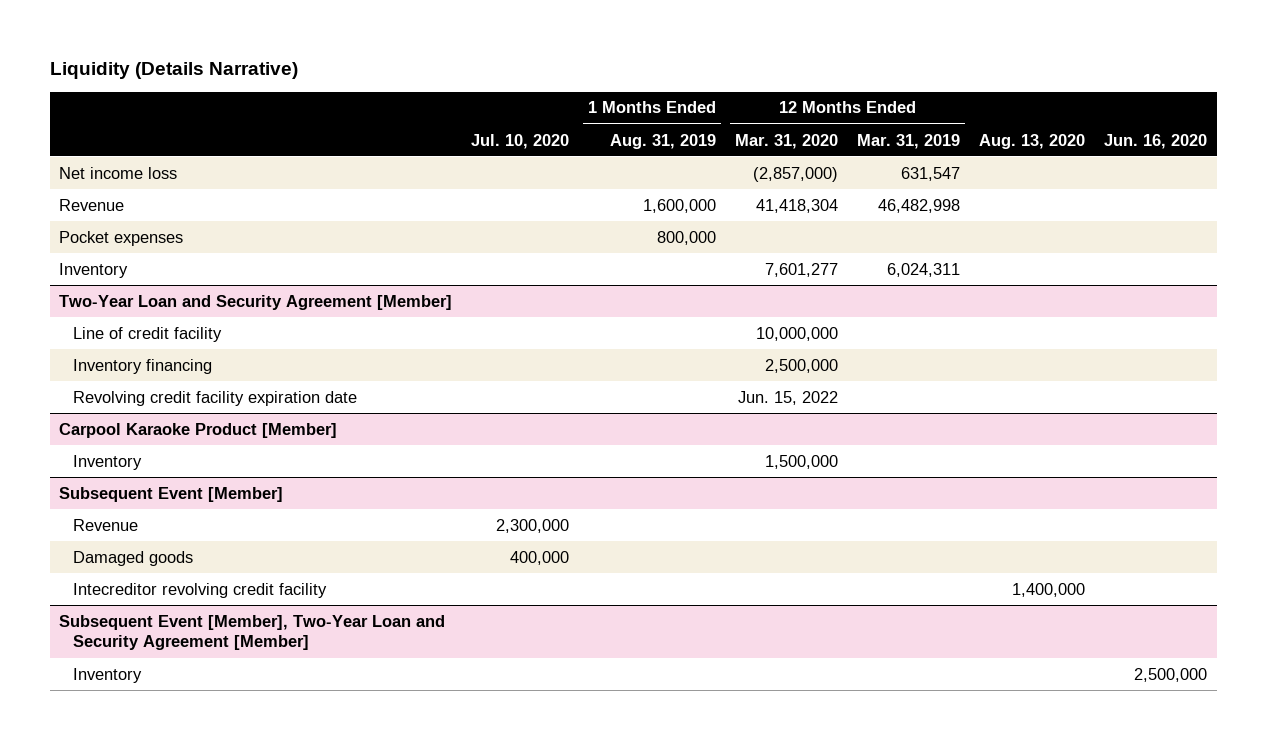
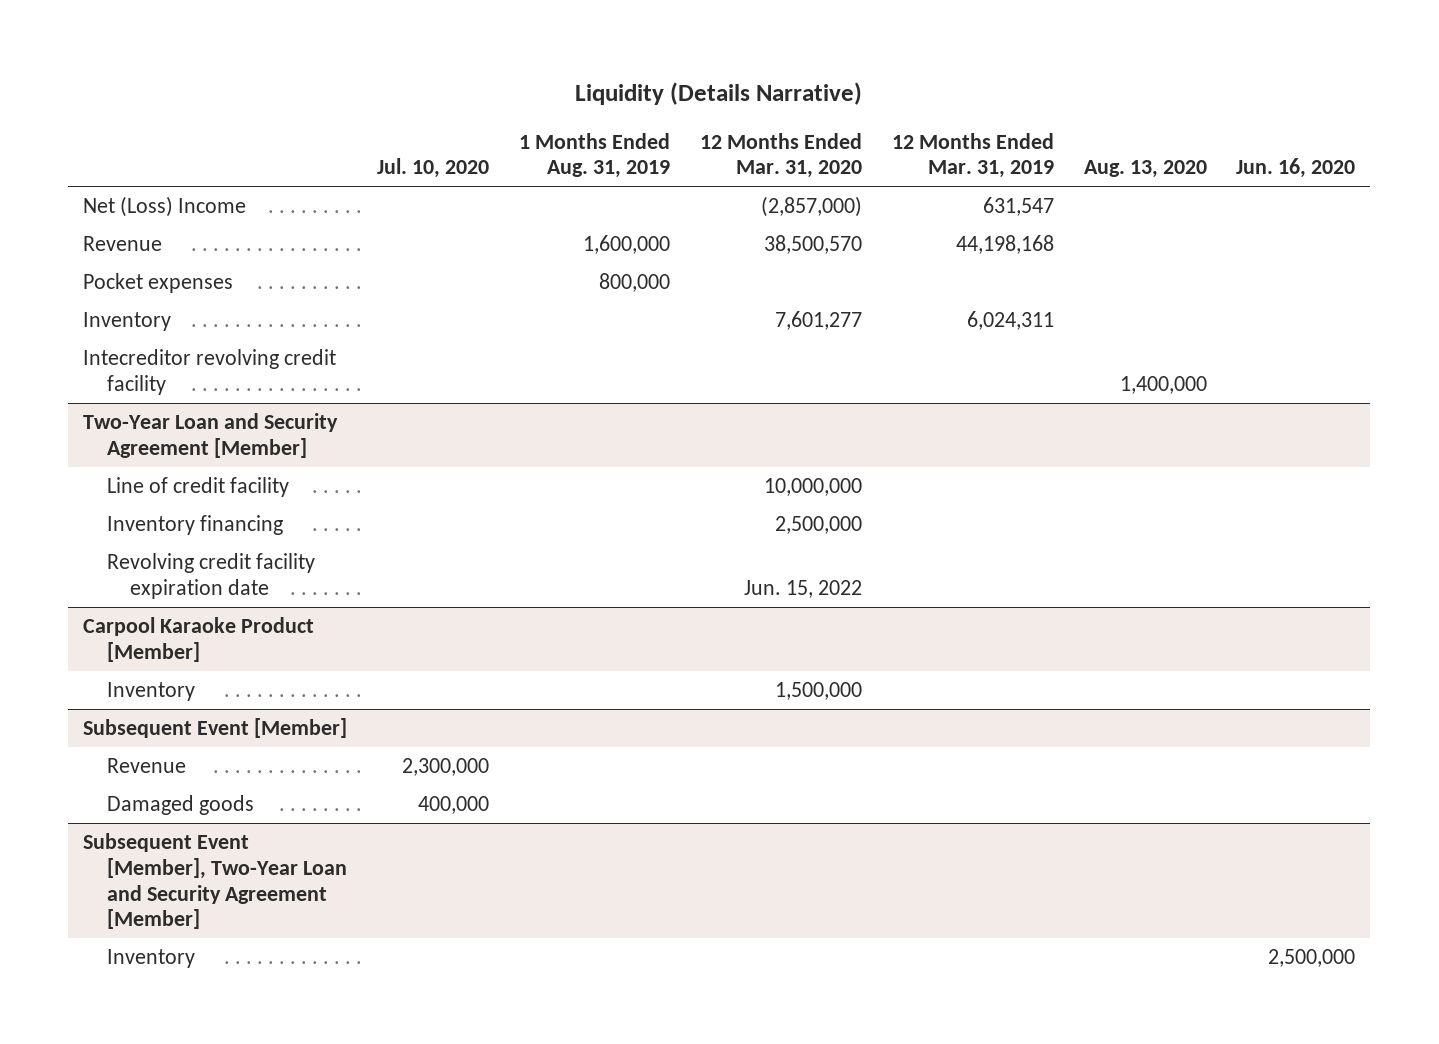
[59,166,178,179] Net income loss -> [83,196,247,218] Net (Loss) Income
[756,198,839,213] 41,418,304 -> [763,235,862,255] 38,500,570
[878,198,961,213] 46,482,998 -> [955,235,1054,255] 44,198,168
none -> [83,349,337,395] Intecreditor revolving credit facility
[73,582,328,598] Intecreditor revolving credit facility -> none

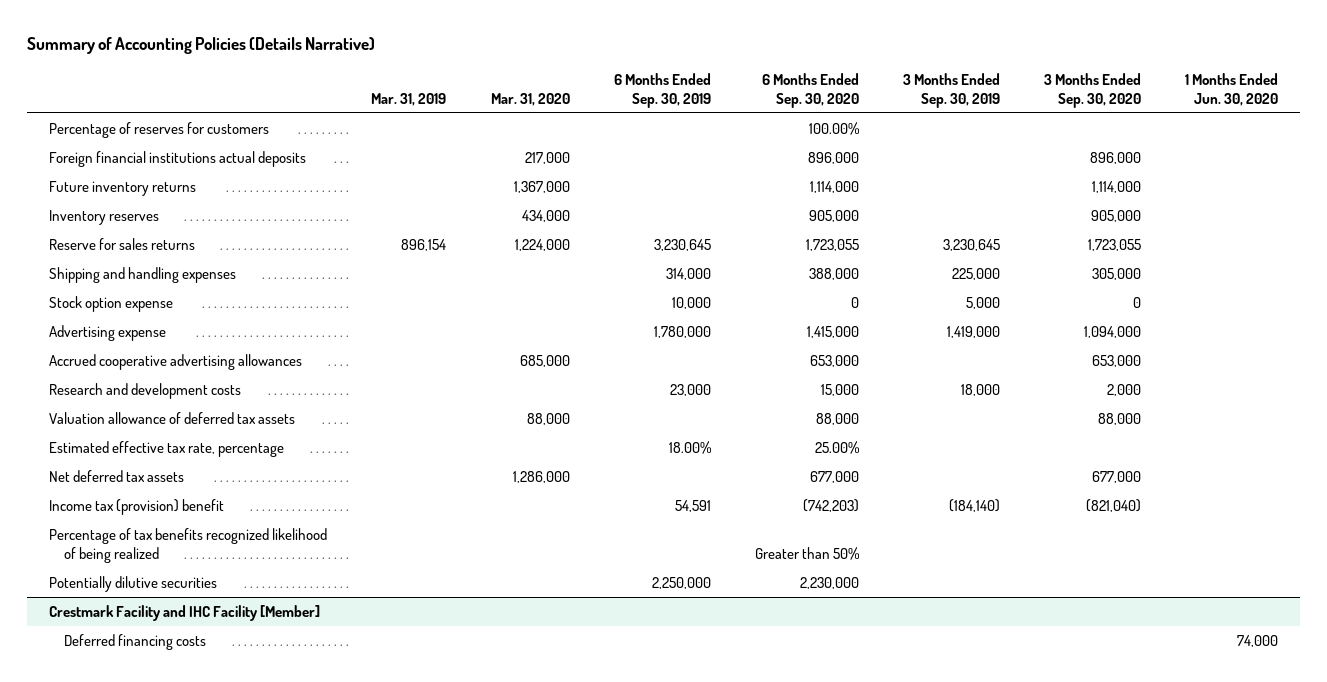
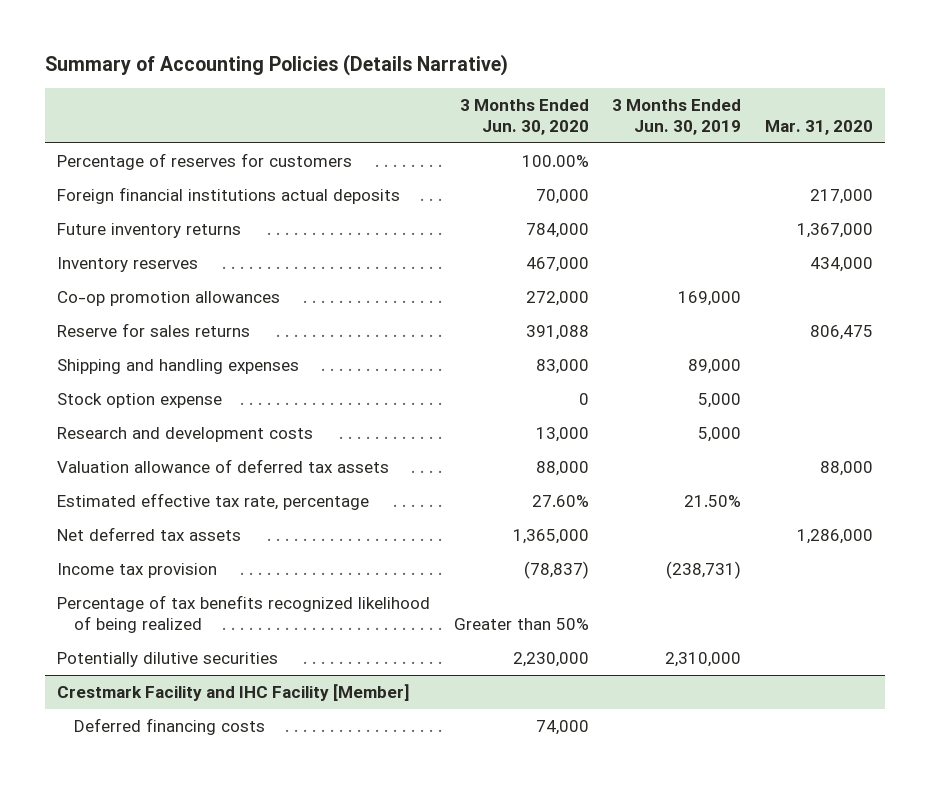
[371,92,447,106] Mar. 31, 2019 -> none
[613,72,711,108] 6 Months Ended Sep. 30, 2019 -> none
[761,72,859,108] 6 Months Ended Sep. 30, 2020 -> none
[902,72,1000,108] 3 Months Ended Sep. 30, 2019 -> none
[1043,72,1141,108] 3 Months Ended Sep. 30, 2020 -> none
[1185,72,1279,106] 1 Months Ended Jun. 30, 2020 -> none
none -> [459,99,589,135] 3 Months Ended Jun. 30, 2020
none -> [612,99,742,135] 3 Months Ended Jun. 30, 2019
none -> [56,291,280,307] Co-op promotion allowances
[514,238,570,251] 1,224,000 -> [810,325,874,341] 806,475
[49,324,167,341] Advertising expense -> none
[49,353,303,370] Accrued cooperative advertising allowances -> none
[49,498,225,515] Income tax (provision) benefit -> [56,563,217,579] Income tax provision

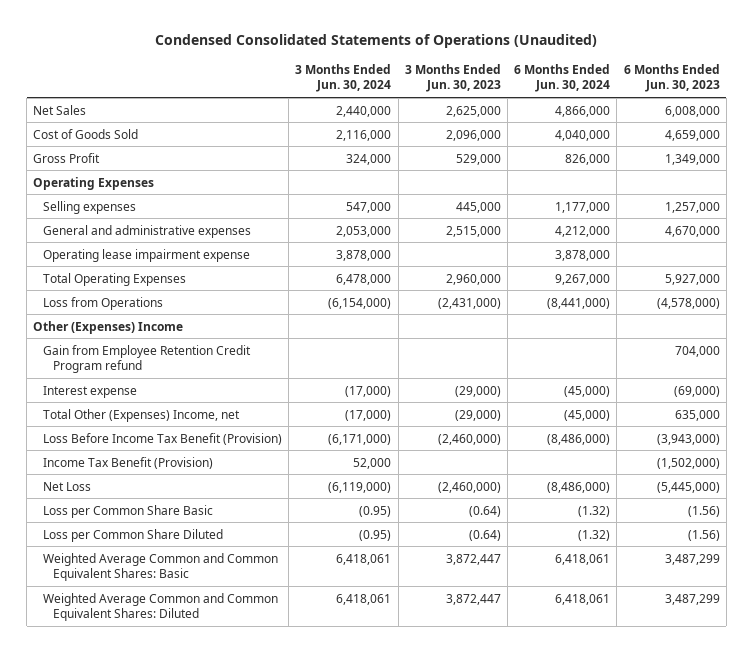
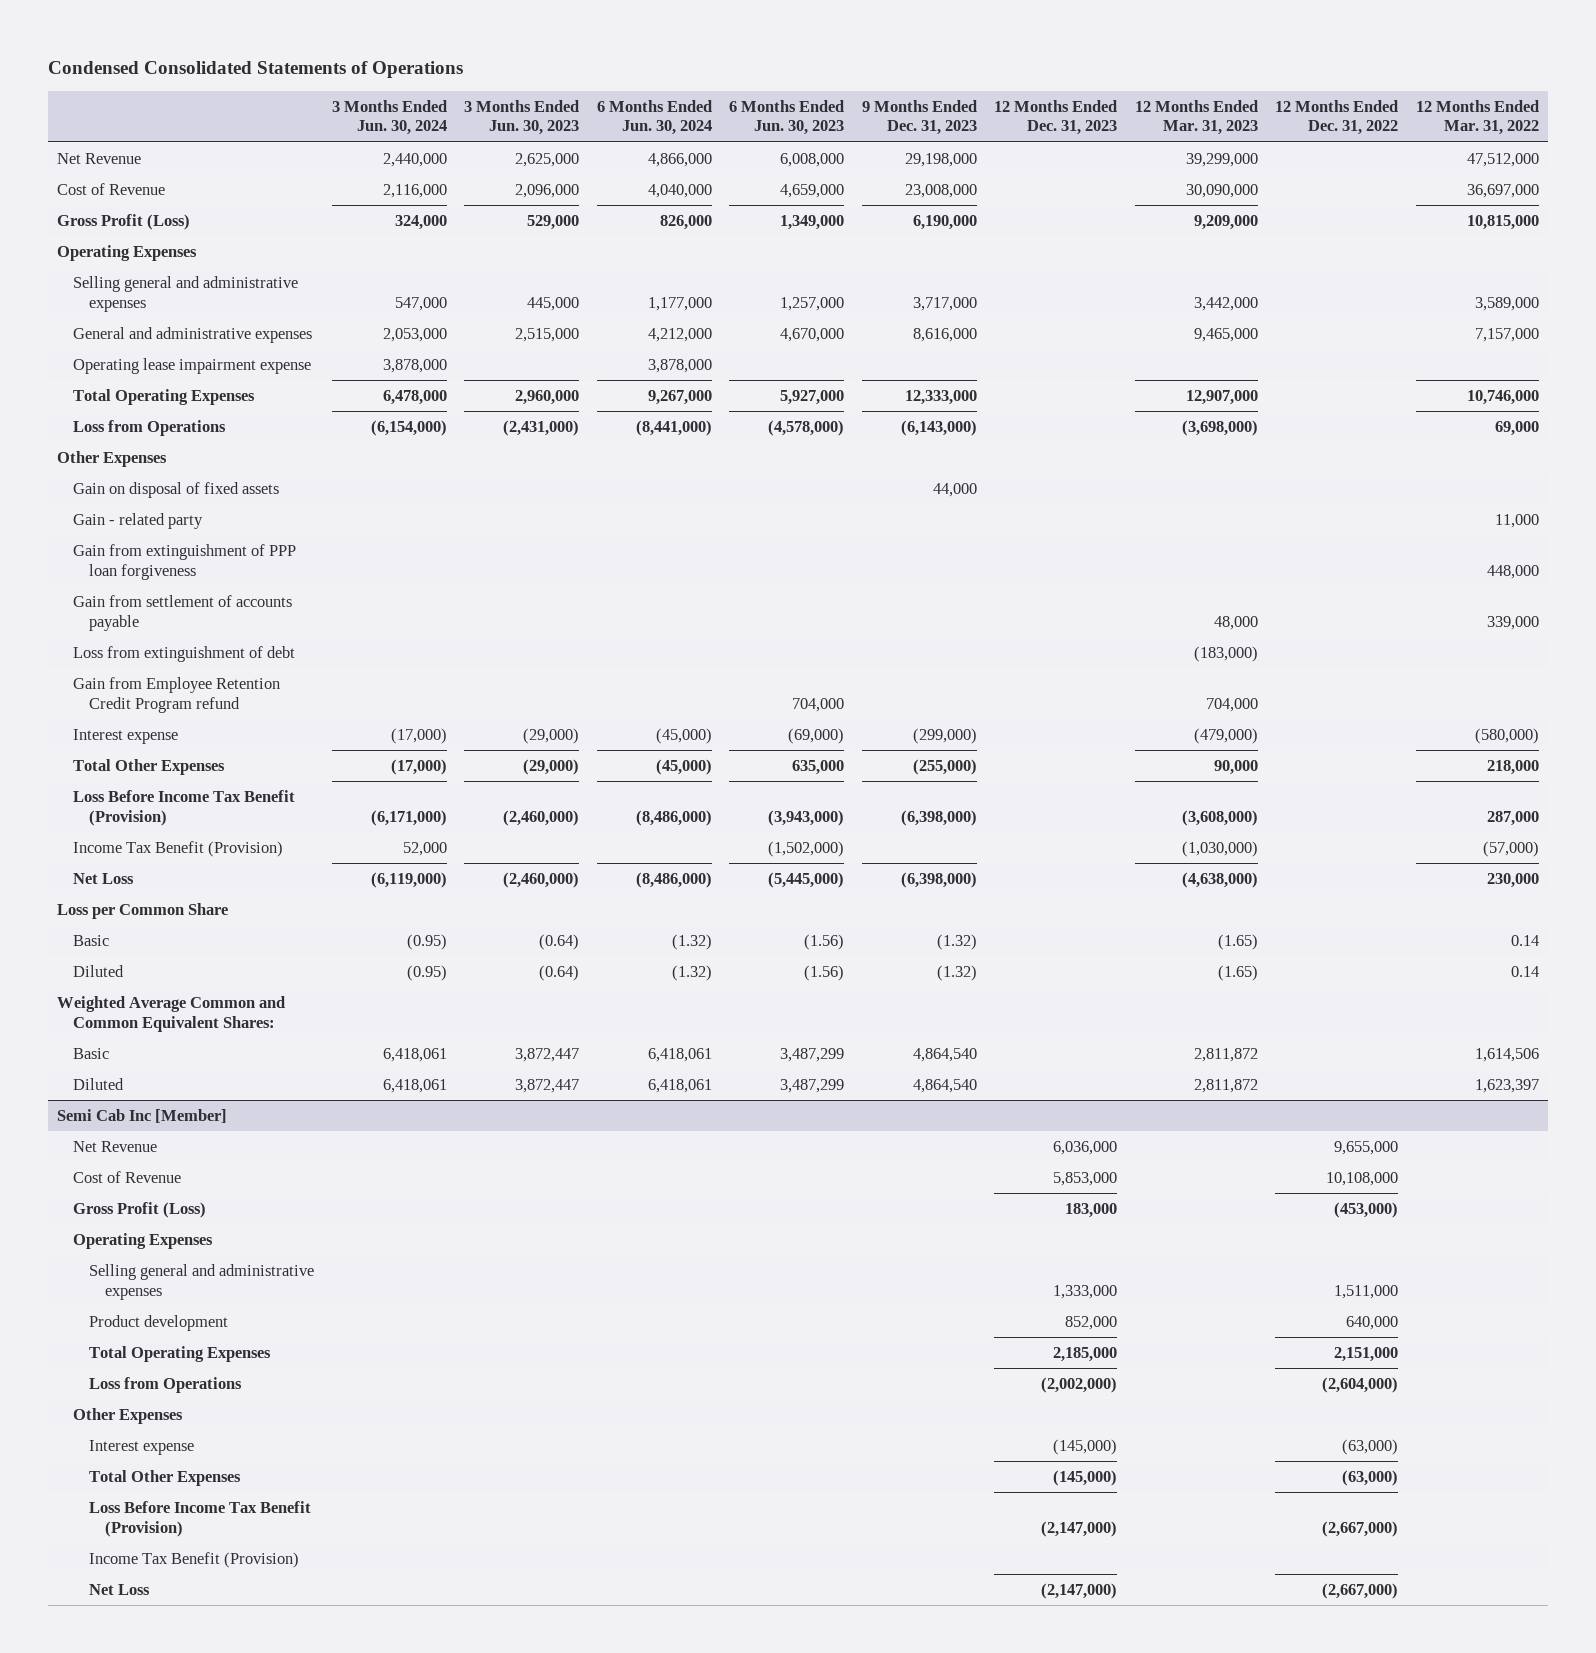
[155,34,598,49] Condensed Consolidated Statements of Operations (Unaudited) -> [48,60,464,78] Condensed Consolidated Statements of Operations
none -> [861,99,977,136] 9 Months Ended Dec. 31, 2023
none -> [994,99,1118,136] 12 Months Ended Dec. 31, 2023
none -> [1134,99,1258,136] 12 Months Ended Mar. 31, 2023
none -> [1275,99,1399,136] 12 Months Ended Dec. 31, 2022
none -> [1416,99,1540,136] 12 Months Ended Mar. 31, 2022
[33,104,87,115] Net Sales -> [56,152,141,164] Net Revenue
[33,128,139,139] Cost of Goods Sold -> [56,182,165,195] Cost of Revenue
[33,152,101,163] Gross Profit -> [56,213,190,230] Gross Profit (Loss)
[43,200,137,214] Selling expenses -> [72,275,298,312] Selling general and administrative expenses
[33,320,184,334] Other (Expenses) Income -> [56,450,167,467] Other Expenses
none -> [72,481,279,498] Gain on disposal of fixed assets
none -> [72,512,203,529] Gain - related party
none -> [72,543,296,580] Gain from extinguishment of PPP loan forgiveness
none -> [72,594,292,631] Gain from settlement of accounts payable
none -> [72,645,295,662] Loss from extinguishment of debt
[43,408,241,422] Total Other (Expenses) Income, net -> [72,758,225,775] Total Other Expenses
none -> [56,902,228,919] Loss per Common Share
[43,504,214,518] Loss per Common Share Basic -> [72,934,109,946] Basic
[43,528,224,542] Loss per Common Share Diluted -> [72,964,124,977] Diluted
none -> [56,995,285,1032] Weighted Average Common and Common Equivalent Shares:
[43,552,279,581] Weighted Average Common and Common Equivalent Shares: Basic -> [72,1047,109,1059] Basic
[43,592,279,621] Weighted Average Common and Common Equivalent Shares: Diluted -> [72,1077,124,1090] Diluted
none -> [56,1108,227,1123] Semi Cab Inc [Member]
none -> [72,1140,157,1152] Net Revenue
none -> [72,1170,181,1183] Cost of Revenue
none -> [72,1201,206,1218] Gross Profit (Loss)
none -> [72,1232,213,1249] Operating Expenses
none -> [88,1263,314,1300] Selling general and administrative expenses
none -> [88,1314,228,1331] Product development
none -> [88,1345,271,1362] Total Operating Expenses
none -> [88,1376,242,1393] Loss from Operations
none -> [72,1407,183,1424] Other Expenses
none -> [88,1439,194,1455] Interest expense
none -> [88,1469,241,1486] Total Other Expenses
none -> [88,1500,311,1537] Loss Before Income Tax Benefit (Provision)
none -> [88,1551,299,1568] Income Tax Benefit (Provision)
none -> [88,1583,150,1595] Net Loss

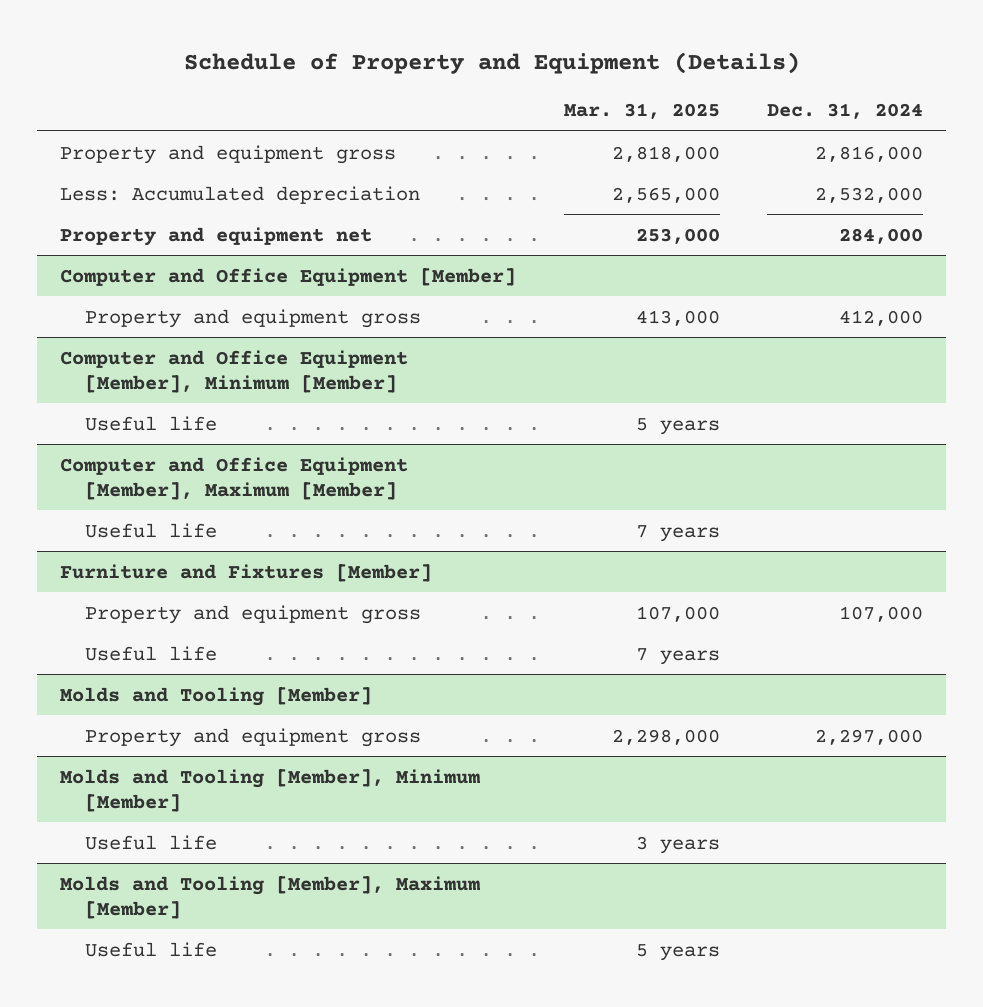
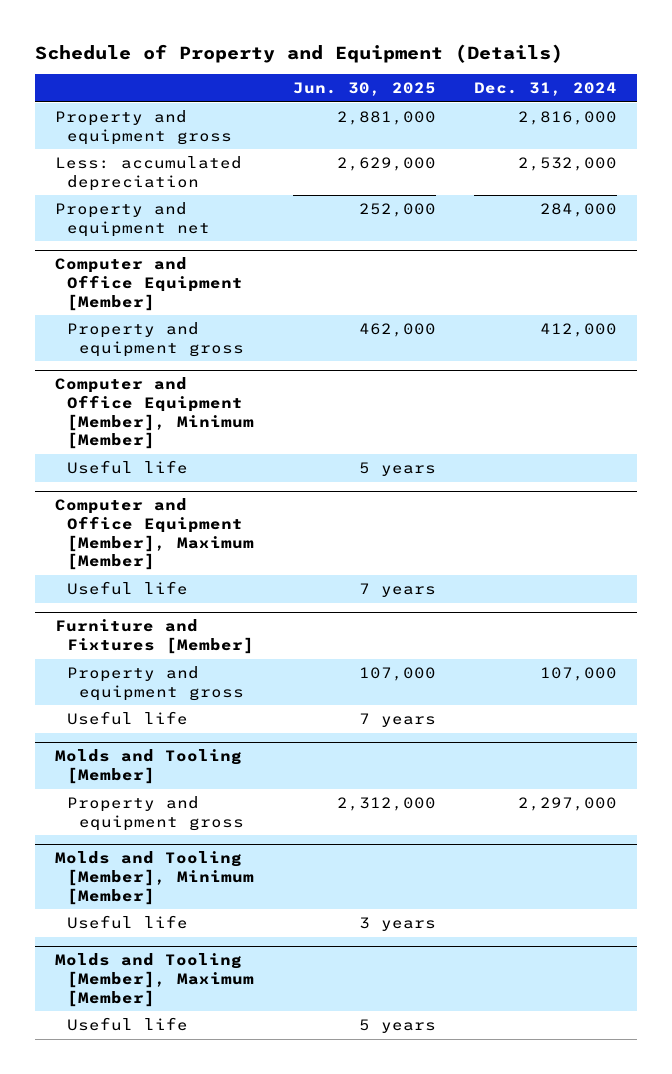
[563,103,720,120] Mar. 31, 2025 -> none
none -> [292,81,436,96] Jun. 30, 2025
[60,185,421,204] Less: Accumulated depreciation -> [54,156,242,191] Less: accumulated depreciation

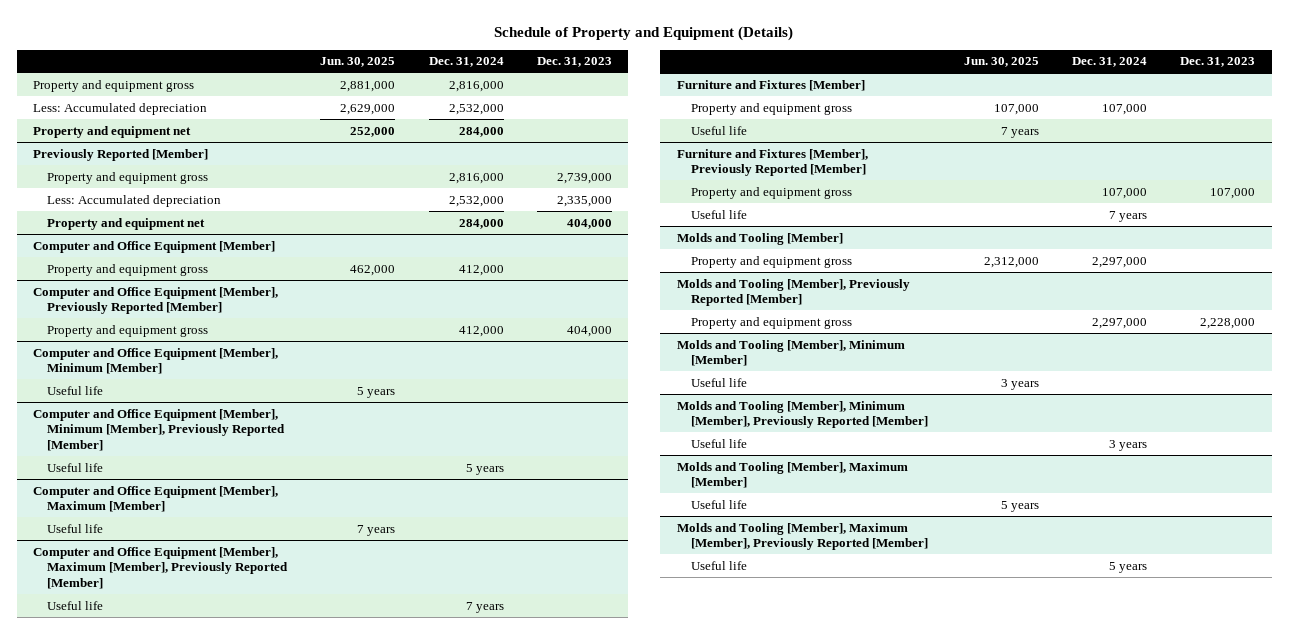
none -> [536,57,612,68] Dec. 31, 2023
[54,156,242,191] Less: accumulated depreciation -> [33,102,208,115] Less: Accumulated depreciation
none -> [33,148,209,161] Previously Reported [Member]
none -> [47,171,209,184] Property and equipment gross
none -> [47,194,222,207] Less: Accumulated depreciation
none -> [47,217,206,230] Property and equipment net
none -> [33,286,279,315] Computer and Office Equipment [Member], Previously Reported [Member]
none -> [47,324,209,337] Property and equipment gross
none -> [33,408,286,451] Computer and Office Equipment [Member], Minimum [Member], Previously Reported [Member]
none -> [47,462,104,472] Useful life
none -> [33,546,289,589] Computer and Office Equipment [Member], Maximum [Member], Previously Reported [Member]
none -> [47,600,104,610] Useful life
none -> [676,148,868,177] Furniture and Fixtures [Member], Previously Reported [Member]
none -> [691,186,853,199] Property and equipment gross
none -> [691,209,748,219] Useful life
none -> [676,278,910,307] Molds and Tooling [Member], Previously Reported [Member]
none -> [691,316,853,329] Property and equipment gross
none -> [676,400,929,429] Molds and Tooling [Member], Minimum [Member], Previously Reported [Member]
none -> [691,438,748,448] Useful life
none -> [676,522,929,551] Molds and Tooling [Member], Maximum [Member], Previously Reported [Member]
none -> [691,560,748,570] Useful life

